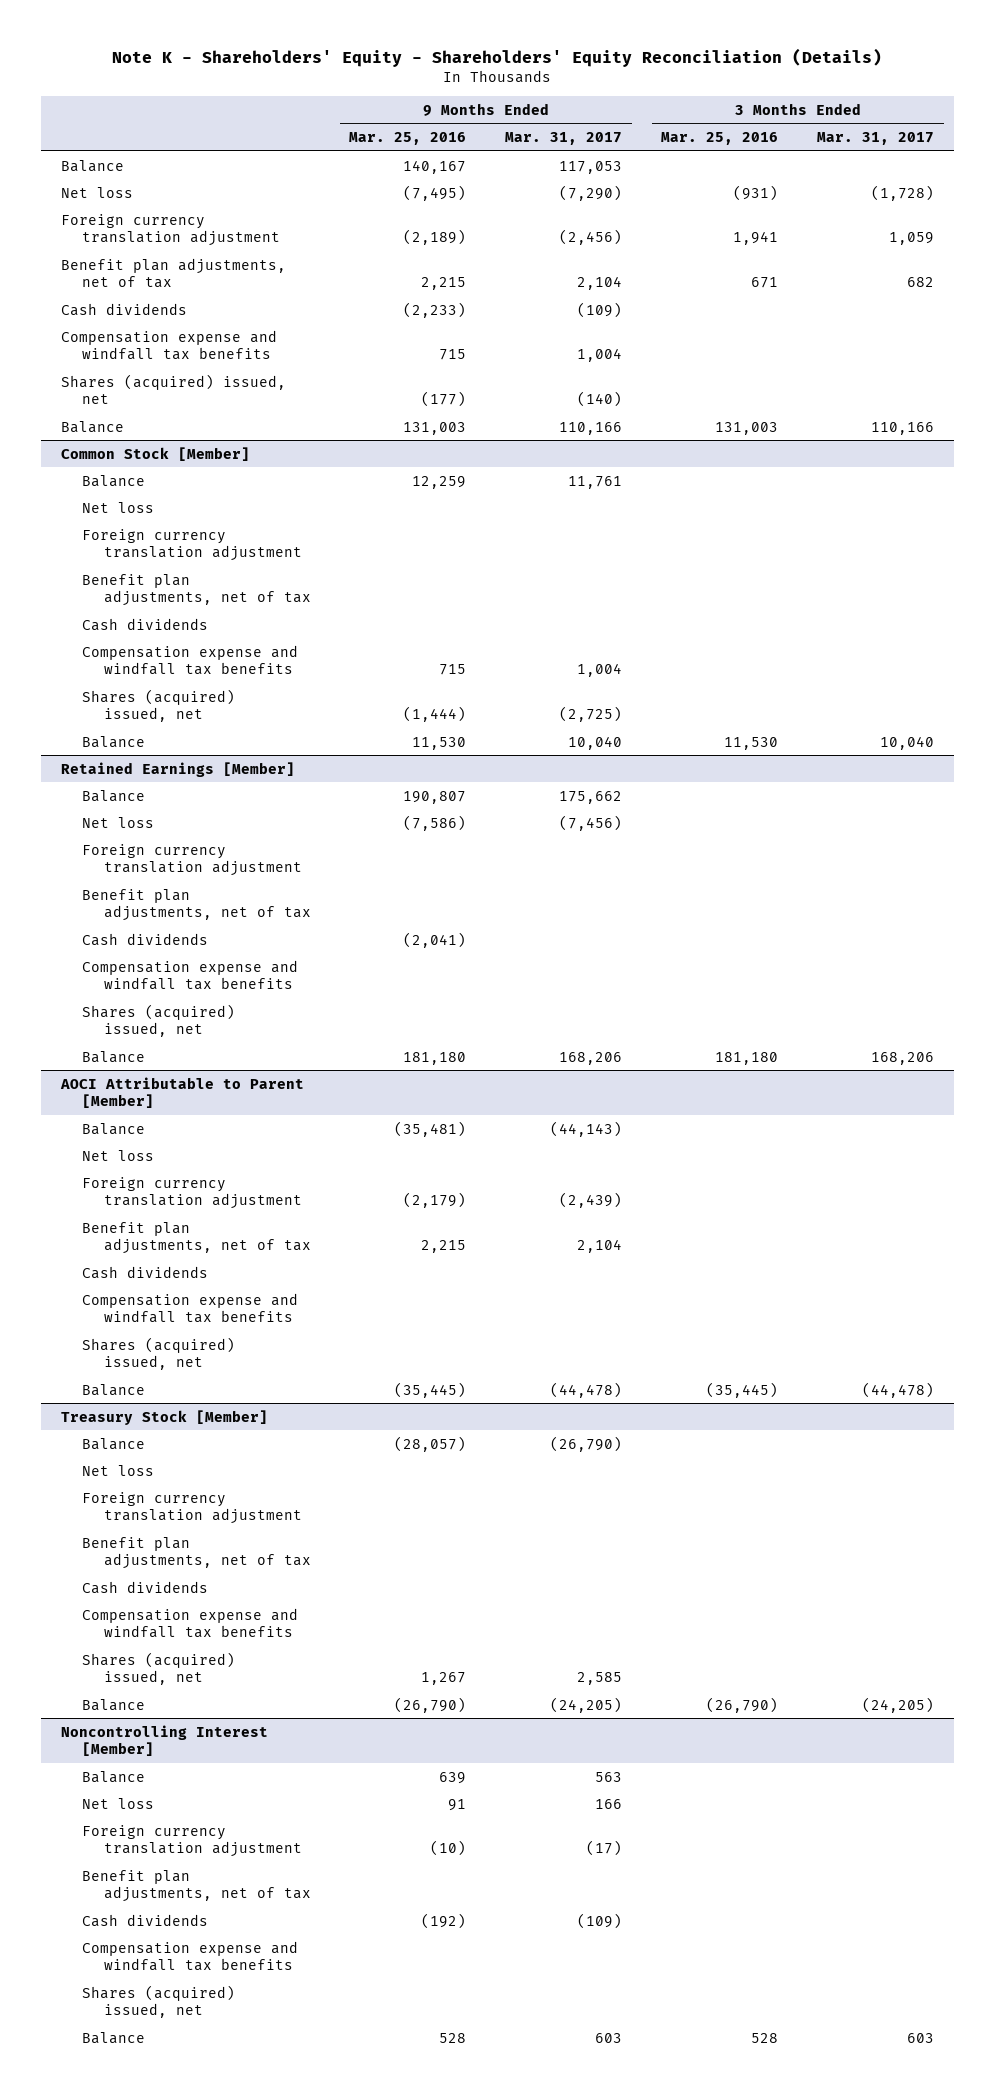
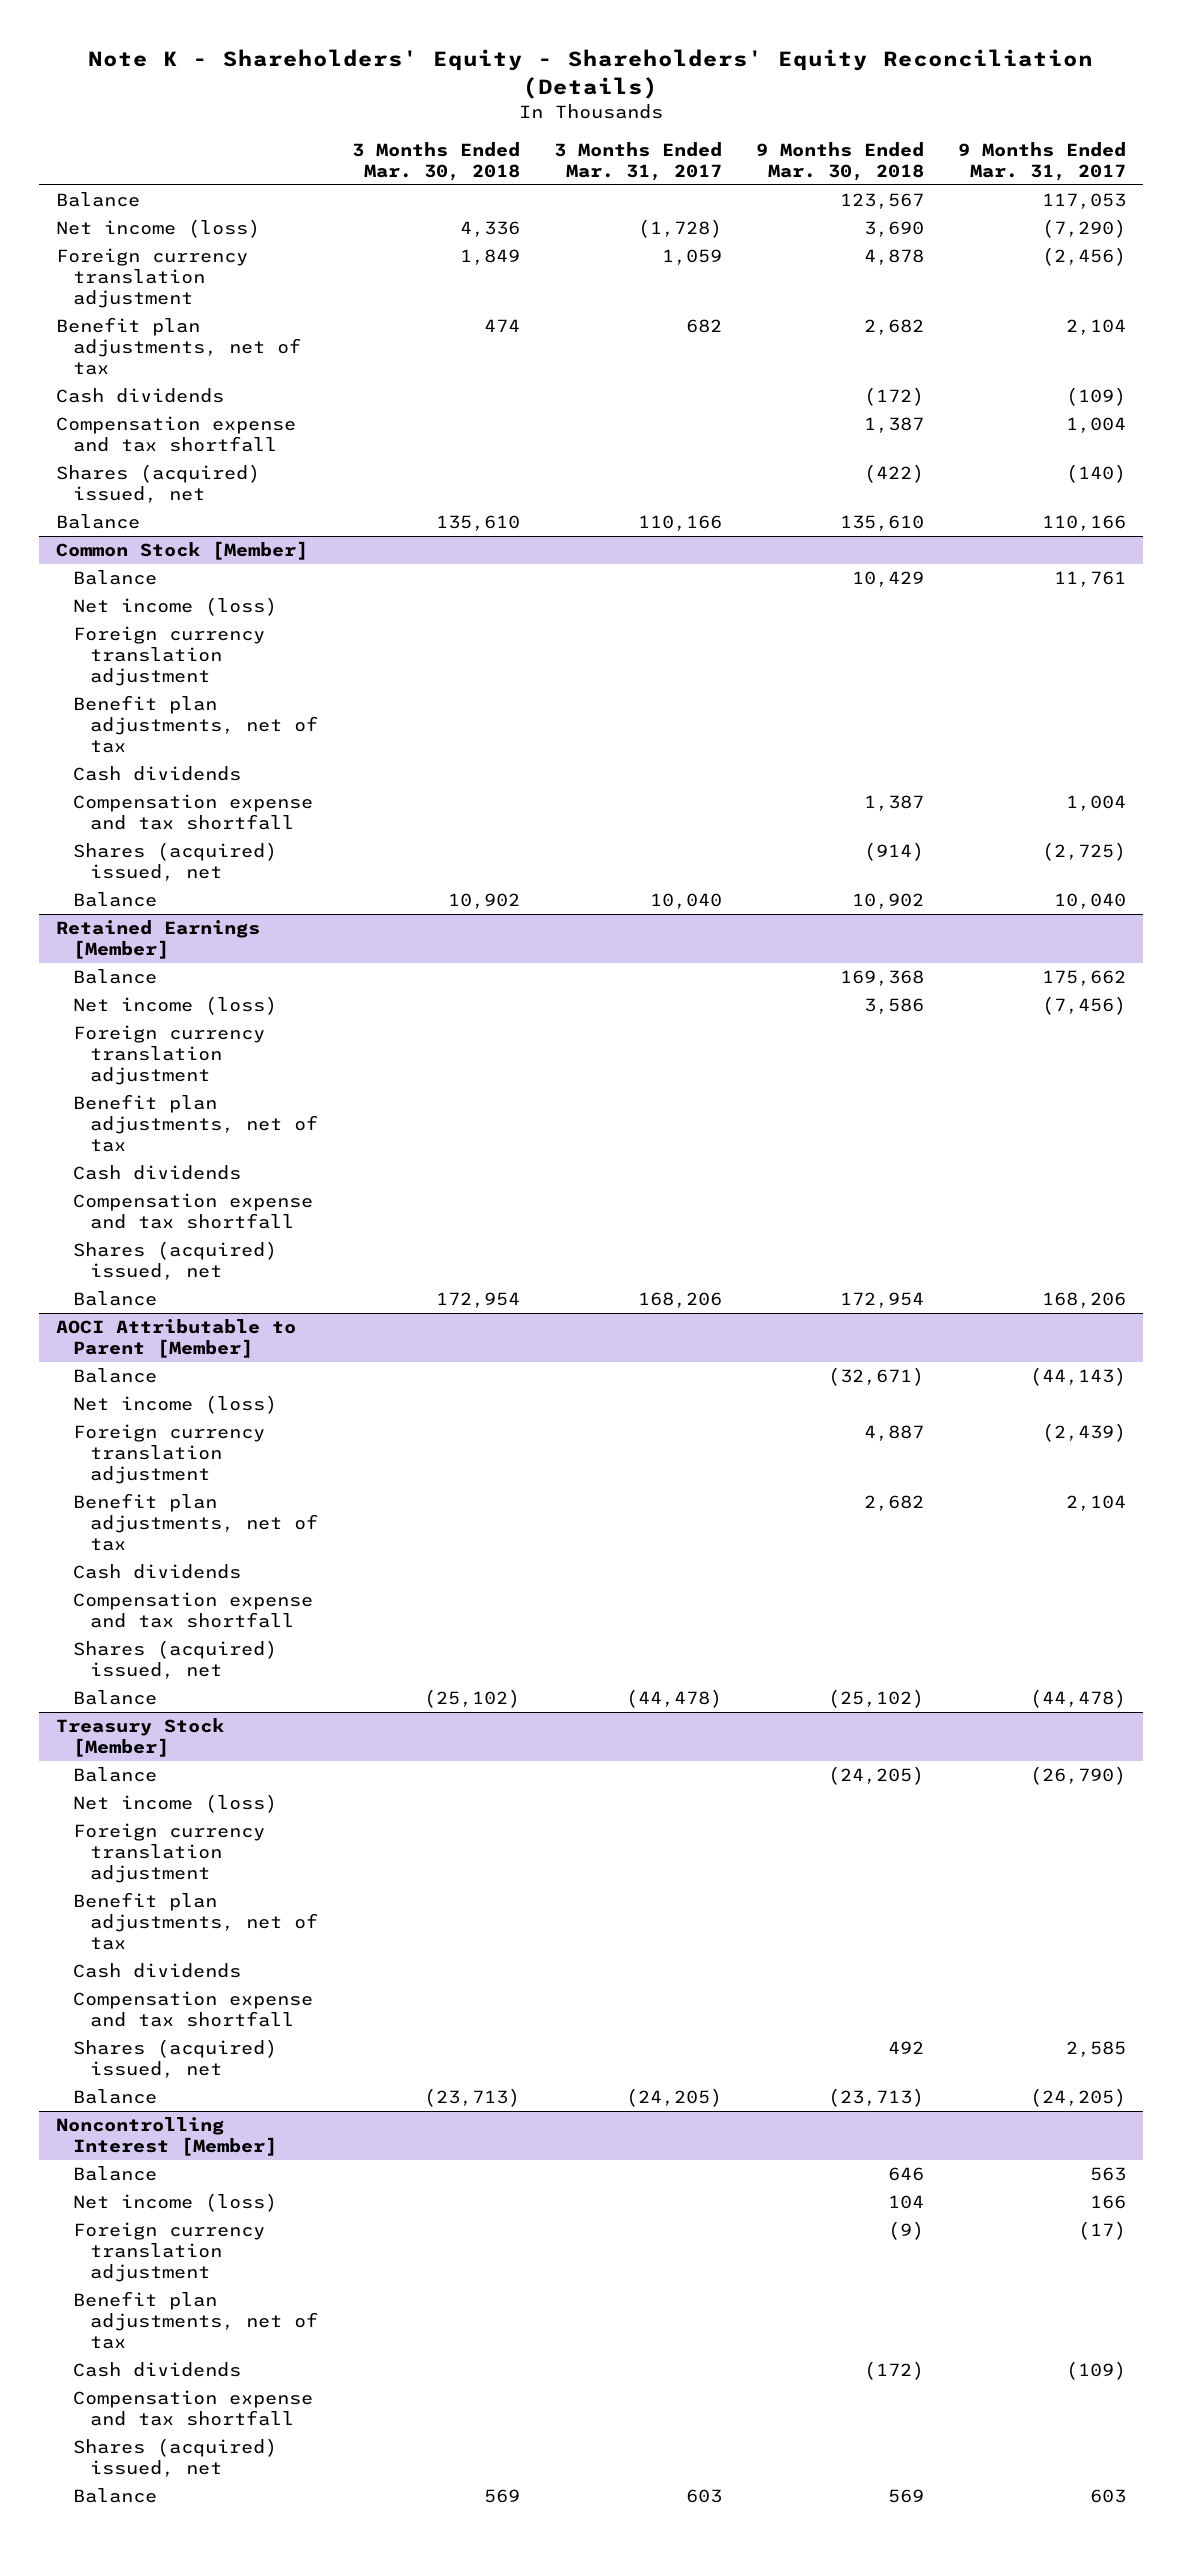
[349,131,467,145] Mar. 25, 2016 -> none
[661,131,779,145] Mar. 25, 2016 -> none
none -> [352,141,521,181] 3 Months Ended Mar. 30, 2018
none -> [756,141,925,181] 9 Months Ended Mar. 30, 2018
[60,186,133,198] Net loss -> [56,219,261,239] Net income (loss)
[60,329,277,360] Compensation expense and windfall tax benefits -> [56,416,297,453] Compensation expense and tax shortfall
[82,501,155,513] Net loss -> [73,597,278,617] Net income (loss)
[82,644,299,675] Compensation expense and windfall tax benefits -> [73,794,314,831] Compensation expense and tax shortfall
[82,816,155,828] Net loss -> [73,996,278,1016] Net income (loss)
[82,959,299,990] Compensation expense and windfall tax benefits -> [73,1193,314,1230] Compensation expense and tax shortfall
[82,1149,155,1161] Net loss -> [73,1395,278,1415] Net income (loss)
[82,1292,299,1323] Compensation expense and windfall tax benefits -> [73,1592,314,1629] Compensation expense and tax shortfall
[82,1464,155,1476] Net loss -> [73,1794,278,1814] Net income (loss)
[82,1607,299,1638] Compensation expense and windfall tax benefits -> [73,1991,314,2028] Compensation expense and tax shortfall
[82,1797,155,1809] Net loss -> [73,2193,278,2213] Net income (loss)
[82,1940,299,1971] Compensation expense and windfall tax benefits -> [73,2390,314,2427] Compensation expense and tax shortfall

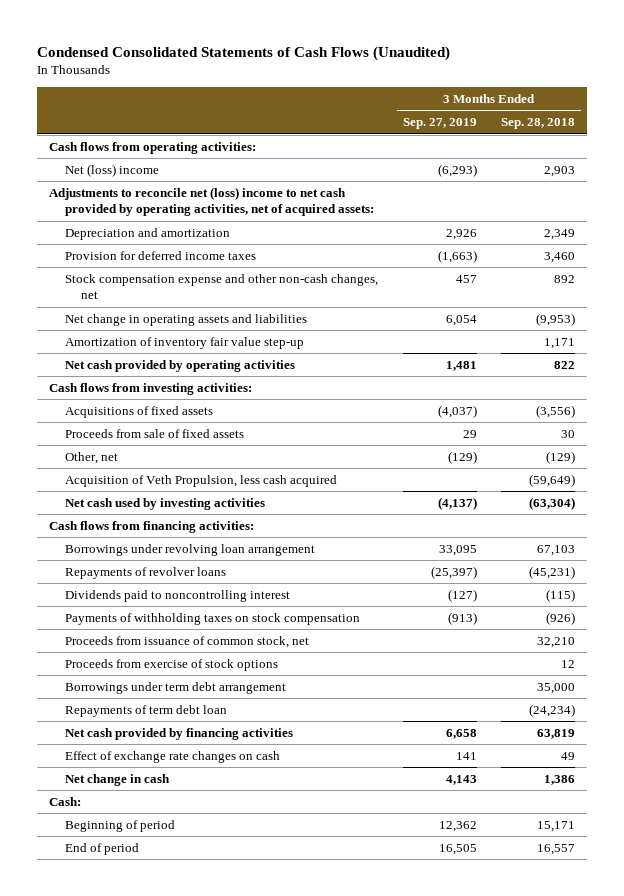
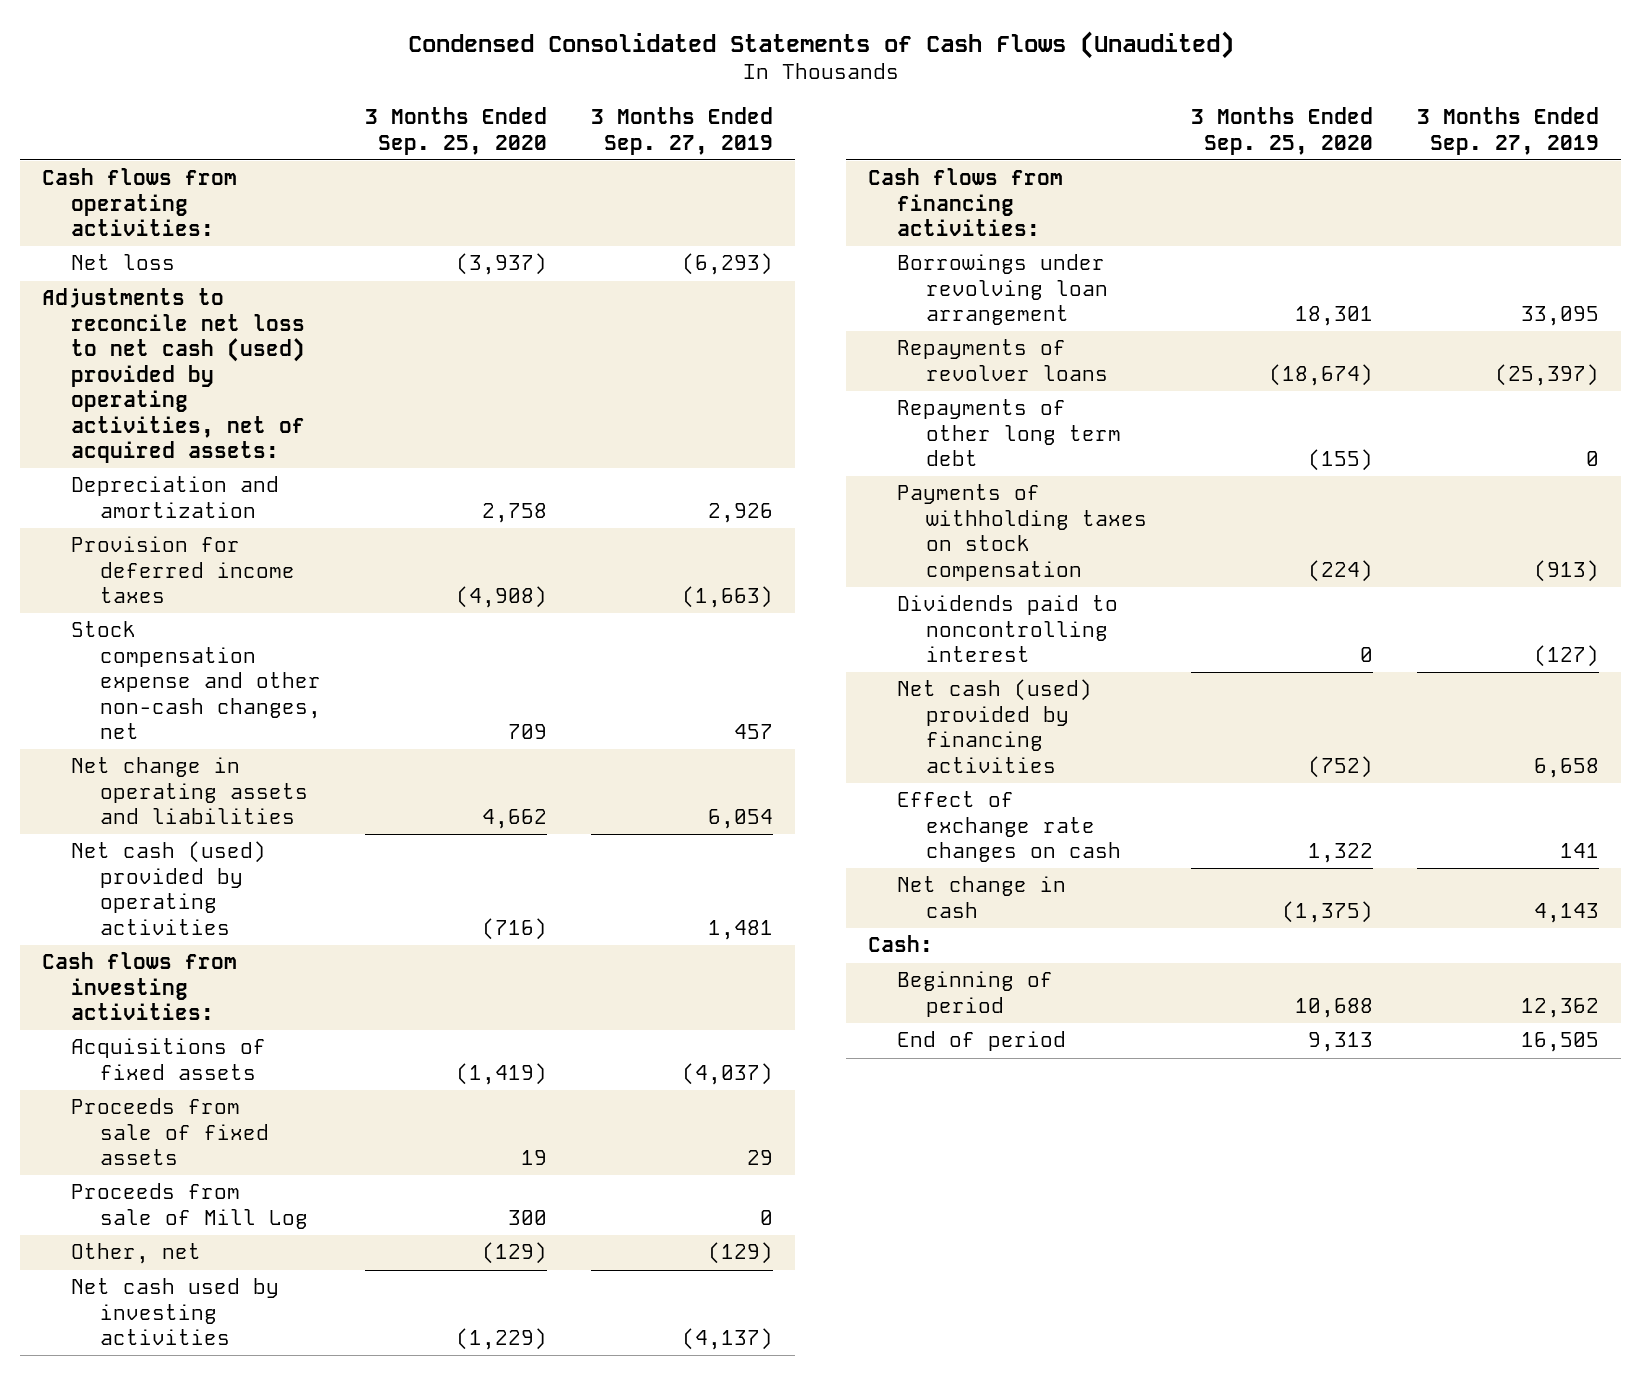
[501,118,576,130] Sep. 28, 2018 -> none
none -> [364,107,547,155] 3 Months Ended Sep. 25, 2020
[65,163,160,177] Net (loss) income -> [70,254,175,271] Net loss
[49,186,375,217] Adjustments to reconcile net (loss) income to net cash provided by operating activities, net of acquired assets: -> [41,288,305,464] Adjustments to reconcile net loss to net cash (used) provided by operating activities, net of acquired assets:
[65,336,305,349] Amortization of inventory fair value step-up -> none
[65,359,296,372] Net cash provided by operating activities -> [70,841,266,935] Net cash (used) provided by operating activities
none -> [70,1183,308,1229] Proceeds from sale of Mill Log
[65,474,338,487] Acquisition of Veth Propulsion, less cash acquired -> none
none -> [897,399,1122,467] Repayments of other long term debt
[65,635,310,648] Proceeds from issuance of common stock, net -> none
[65,658,279,671] Proceeds from exercise of stock options -> none
[65,681,287,694] Borrowings under term debt arrangement -> none
[65,704,228,717] Repayments of term debt loan -> none
[65,589,291,602] Dividends paid to noncontrolling interest -> [897,595,1119,663] Dividends paid to noncontrolling interest
[65,727,294,740] Net cash provided by financing activities -> [897,679,1093,773] Net cash (used) provided by financing activities

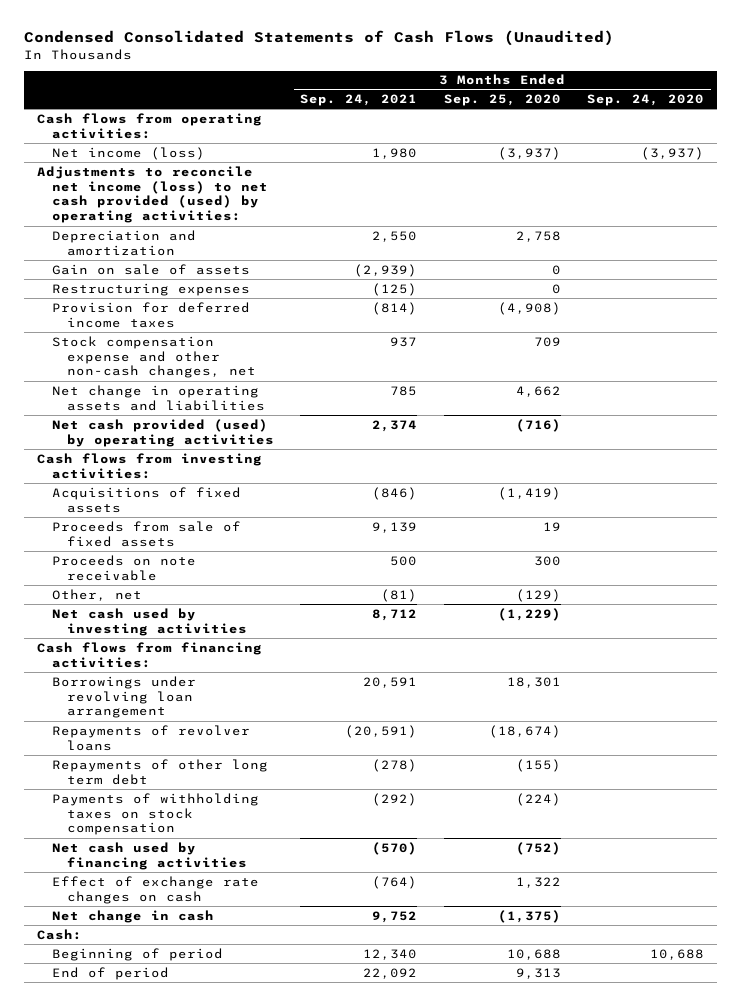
[590,107,773,155] 3 Months Ended Sep. 27, 2019 -> none
none -> [300,94,418,107] Sep. 24, 2021
none -> [587,94,705,107] Sep. 24, 2020
[70,254,175,271] Net loss -> [51,146,205,160] Net income (loss)
[41,288,305,464] Adjustments to reconcile net loss to net cash (used) provided by operating activities, net of acquired assets: -> [36,165,268,224] Adjustments to reconcile net income (loss) to net cash provided (used) by operating activities:
none -> [51,263,250,275] Gain on sale of assets
none -> [51,282,250,296] Restructuring expenses
[70,841,266,935] Net cash (used) provided by operating activities -> [51,418,275,447] Net cash provided (used) by operating activities
[70,1183,308,1229] Proceeds from sale of Mill Log -> [51,554,196,581] Proceeds on note receivable
[897,595,1119,663] Dividends paid to noncontrolling interest -> none
[897,679,1093,773] Net cash (used) provided by financing activities -> [51,841,248,870] Net cash used by financing activities

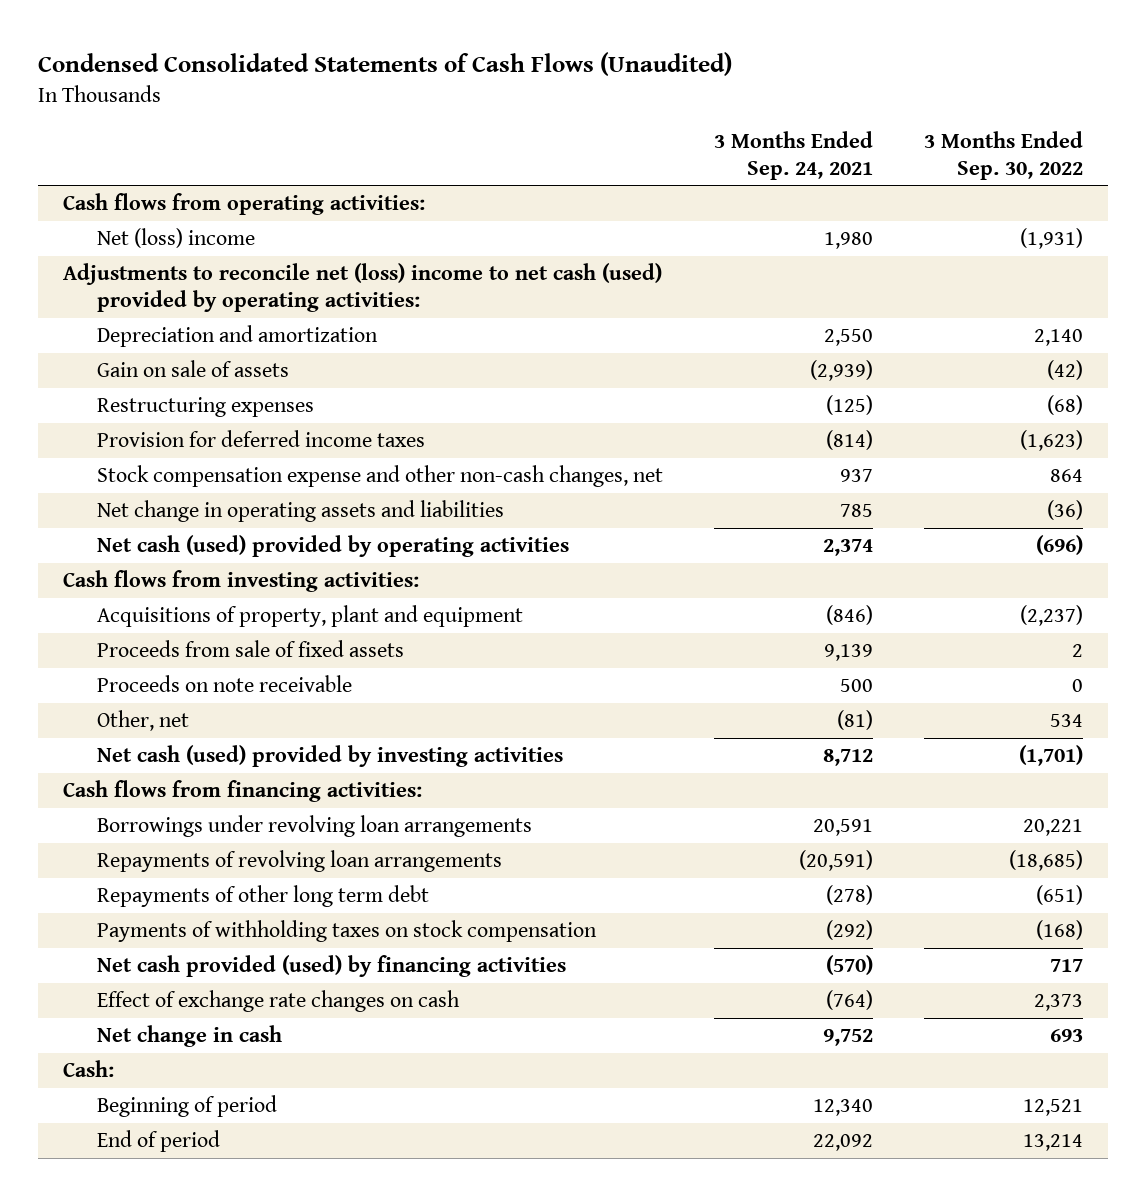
[443,94,561,107] Sep. 25, 2020 -> none
[587,94,705,107] Sep. 24, 2020 -> none
none -> [923,130,1083,180] 3 Months Ended Sep. 30, 2022
[51,146,205,160] Net income (loss) -> [97,228,256,249] Net (loss) income
[36,165,268,224] Adjustments to reconcile net income (loss) to net cash provided (used) by operating activities: -> [63,263,663,313] Adjustments to reconcile net (loss) income to net cash (used) provided by operating activities:
[51,418,275,447] Net cash provided (used) by operating activities -> [97,535,570,558] Net cash (used) provided by operating activities
[51,486,241,513] Acquisitions of fixed assets -> [97,605,524,628] Acquisitions of property, plant and equipment
[51,607,248,636] Net cash used by investing activities -> [97,745,564,768] Net cash (used) provided by investing activities
[51,675,196,719] Borrowings under revolving loan arrangement -> [97,815,533,838] Borrowings under revolving loan arrangements
[51,724,250,751] Repayments of revolver loans -> [97,850,503,873] Repayments of revolving loan arrangements
[51,841,248,870] Net cash used by financing activities -> [97,955,567,978] Net cash provided (used) by financing activities

